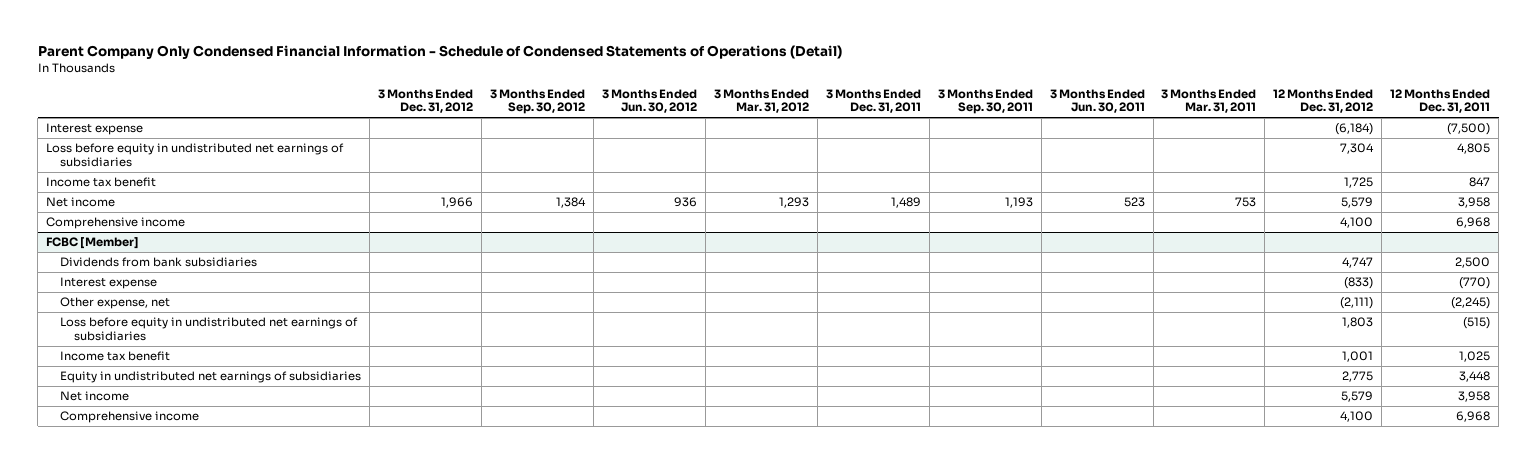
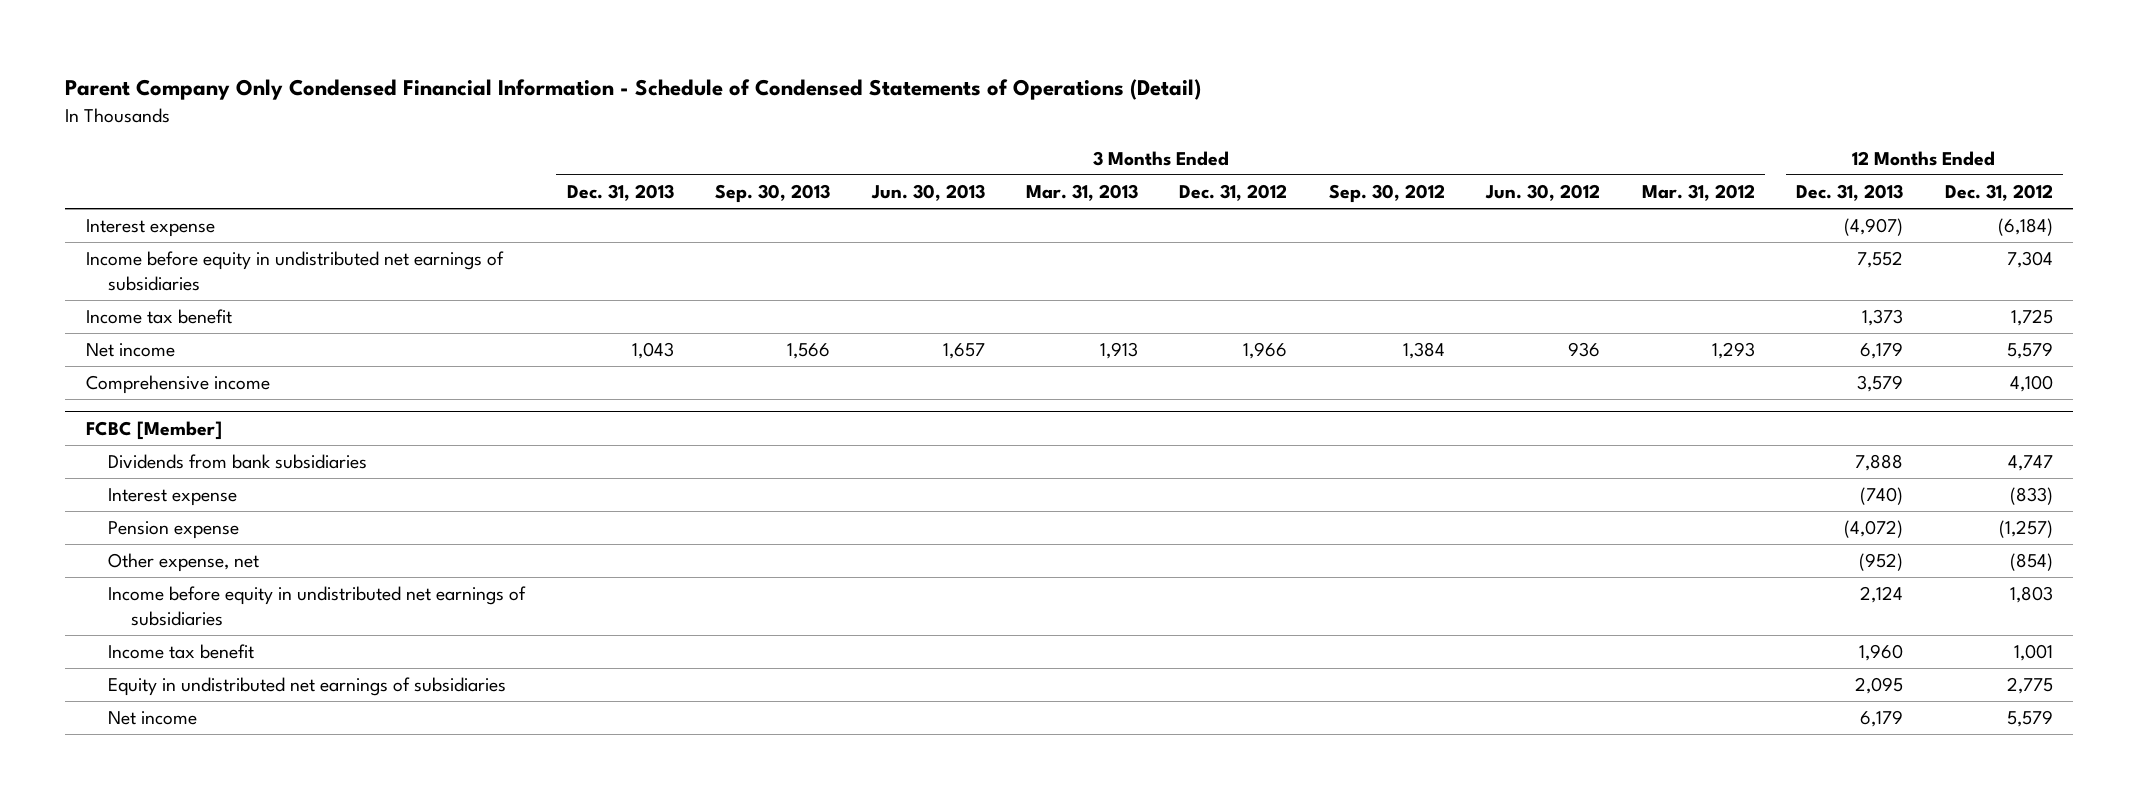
[825,88,921,114] 3 Months Ended Dec. 31, 2011 -> none
[937,88,1033,115] 3 Months Ended Sep. 30, 2011 -> none
[1049,88,1145,114] 3 Months Ended Jun. 30, 2011 -> none
[1161,88,1257,114] 3 Months Ended Mar. 31, 2011 -> none
[1390,88,1491,114] 12 Months Ended Dec. 31, 2011 -> none
none -> [566,184,674,202] Dec. 31, 2013
none -> [715,184,831,204] Sep. 30, 2013
none -> [870,184,985,202] Jun. 30, 2013
none -> [1026,184,1139,202] Mar. 31, 2013
none -> [1796,184,1904,202] Dec. 31, 2013
[46,143,345,167] Loss before equity in undistributed net earnings of subsidiaries -> [85,251,504,292] Income before equity in undistributed net earnings of subsidiaries
none -> [108,521,240,540] Pension expense
[1340,297,1374,310] (2,111) -> [2009,553,2053,572] (854)
[60,317,359,341] Loss before equity in undistributed net earnings of subsidiaries -> [108,586,527,627] Income before equity in undistributed net earnings of subsidiaries
[60,411,200,424] Comprehensive income -> none

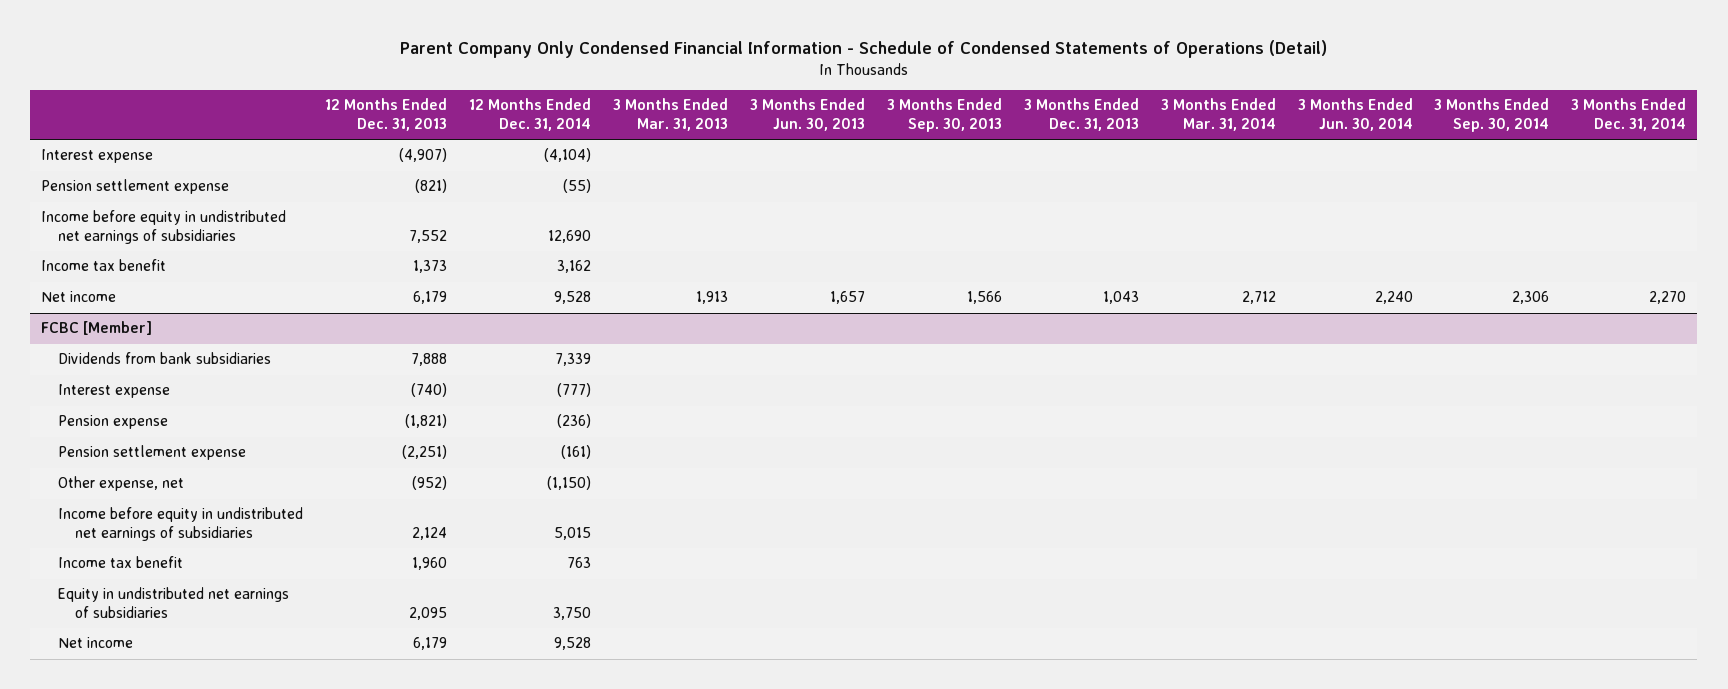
[1179,184,1288,202] Dec. 31, 2012 -> none
[1328,184,1445,204] Sep. 30, 2012 -> none
[1485,184,1601,202] Jun. 30, 2012 -> none
[1641,184,1755,202] Mar. 31, 2012 -> none
[1944,184,2053,202] Dec. 31, 2012 -> none
none -> [468,98,591,132] 12 Months Ended Dec. 31, 2014
none -> [1160,98,1276,132] 3 Months Ended Mar. 31, 2014
none -> [1297,98,1413,132] 3 Months Ended Jun. 30, 2014
none -> [1434,98,1550,133] 3 Months Ended Sep. 30, 2014
none -> [1571,98,1687,132] 3 Months Ended Dec. 31, 2014
none -> [41,179,230,195] Pension settlement expense
[85,375,270,395] Comprehensive income -> none
[1844,520,1904,539] (4,072) -> [404,414,447,429] (1,821)
none -> [57,445,246,461] Pension settlement expense

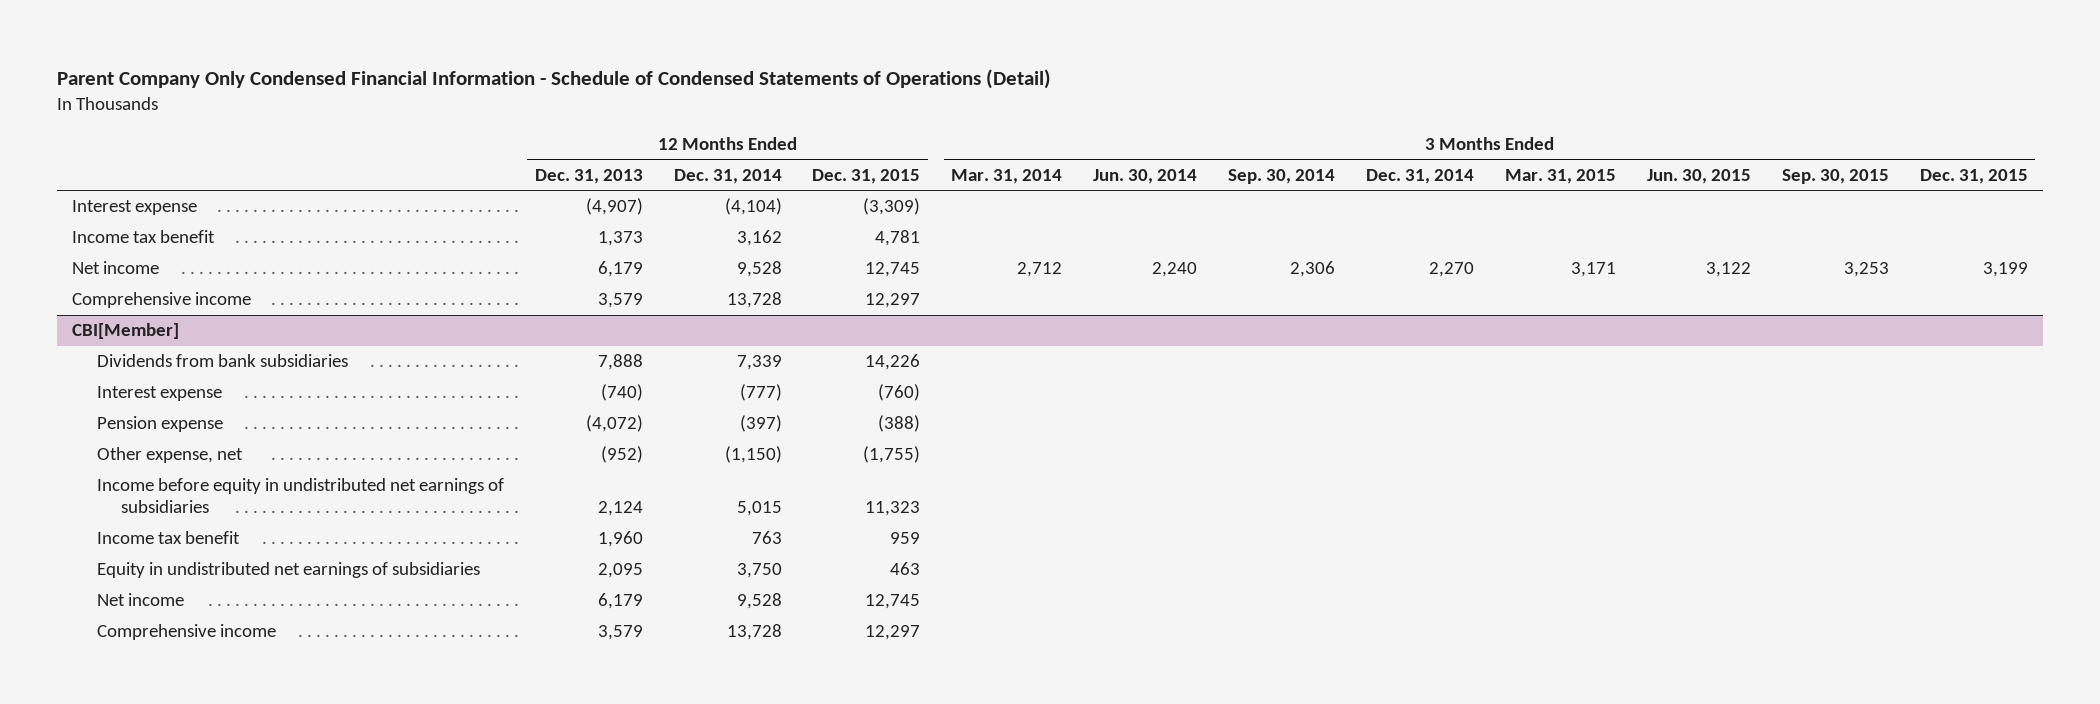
[612,98,728,132] 3 Months Ended Mar. 31, 2013 -> none
[749,98,865,132] 3 Months Ended Jun. 30, 2013 -> none
[886,98,1002,133] 3 Months Ended Sep. 30, 2013 -> none
[1023,98,1139,132] 3 Months Ended Dec. 31, 2013 -> none
none -> [812,168,921,184] Dec. 31, 2015
none -> [1505,168,1617,184] Mar. 31, 2015
none -> [1646,168,1751,184] Jun. 30, 2015
none -> [1781,168,1889,184] Sep. 30, 2015
none -> [1919,168,2028,184] Dec. 31, 2015
[41,179,230,195] Pension settlement expense -> none
[41,210,287,245] Income before equity in undistributed net earnings of subsidiaries -> none
none -> [72,292,252,309] Comprehensive income
[41,321,153,336] FCBC [Member] -> [72,323,180,340] CBI[Member]
[57,445,246,461] Pension settlement expense -> none
[404,414,447,429] (1,821) -> [585,415,643,433] (4,072)
[556,414,591,429] (236) -> [739,415,782,433] (397)
none -> [96,624,276,641] Comprehensive income

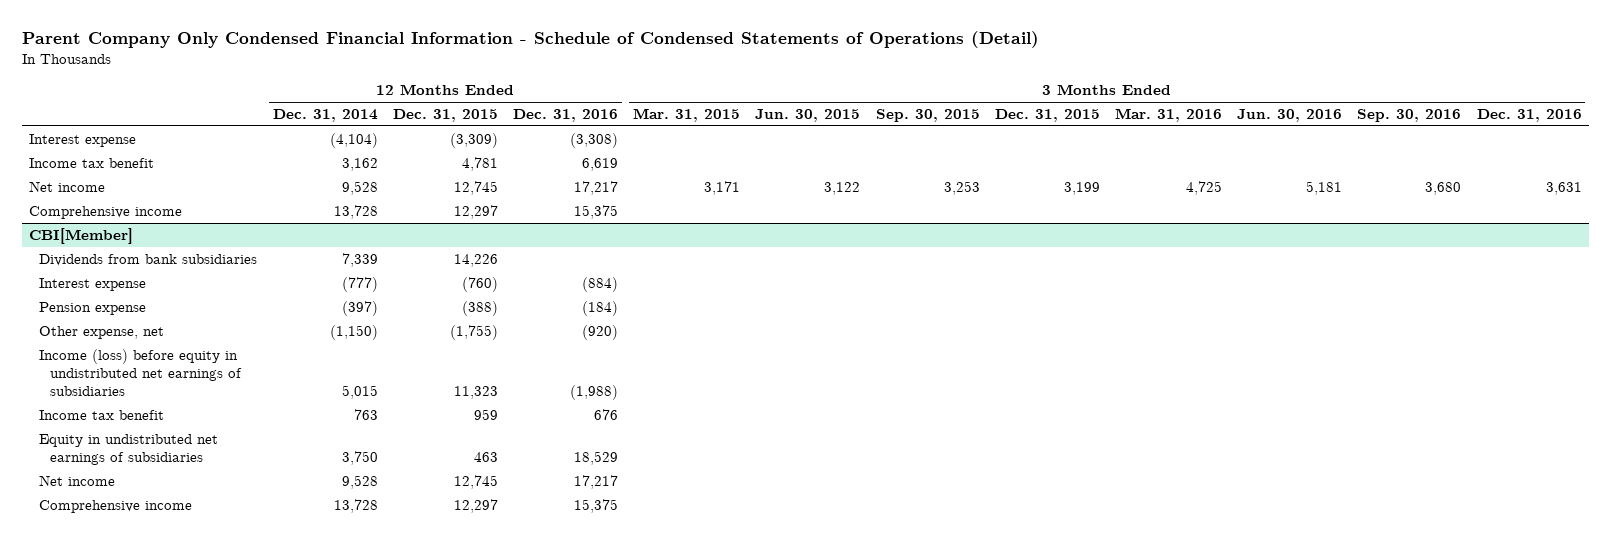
[534,168,643,184] Dec. 31, 2013 -> none
[951,168,1063,184] Mar. 31, 2014 -> none
[1093,168,1198,184] Jun. 30, 2014 -> none
[1228,168,1336,184] Sep. 30, 2014 -> none
[1366,168,1475,184] Dec. 31, 2014 -> none
none -> [513,108,619,122] Dec. 31, 2016
none -> [1114,107,1222,122] Mar. 31, 2016
none -> [1237,108,1343,122] Jun. 30, 2016
none -> [1357,108,1462,122] Sep. 30, 2016
none -> [1476,108,1582,122] Dec. 31, 2016
[96,478,504,514] Income before equity in undistributed net earnings of subsidiaries -> [39,348,242,396] Income (loss) before equity in undistributed net earnings of subsidiaries

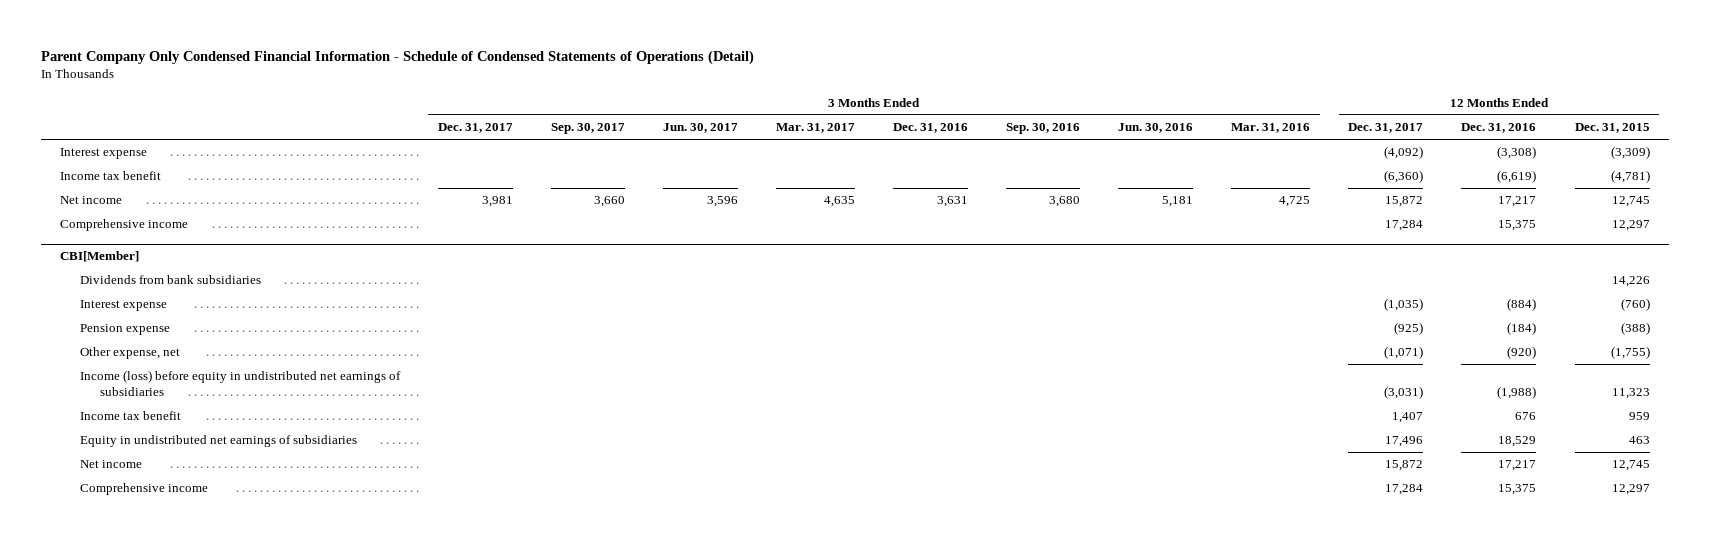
[272,108,378,122] Dec. 31, 2014 -> none
[633,107,741,122] Mar. 31, 2015 -> none
[755,108,861,122] Jun. 30, 2015 -> none
[875,108,980,122] Sep. 30, 2015 -> none
[994,108,1100,122] Dec. 31, 2015 -> none
none -> [437,123,513,134] Dec. 31, 2017
none -> [550,123,625,135] Sep. 30, 2017
none -> [662,123,738,134] Jun. 30, 2017
none -> [776,123,856,134] Mar. 31, 2017
none -> [1348,123,1424,134] Dec. 31, 2017
[461,156,498,171] 4,781 -> [1610,170,1650,184] (4,781)
[582,157,619,171] 6,619 -> [1497,170,1537,184] (6,619)

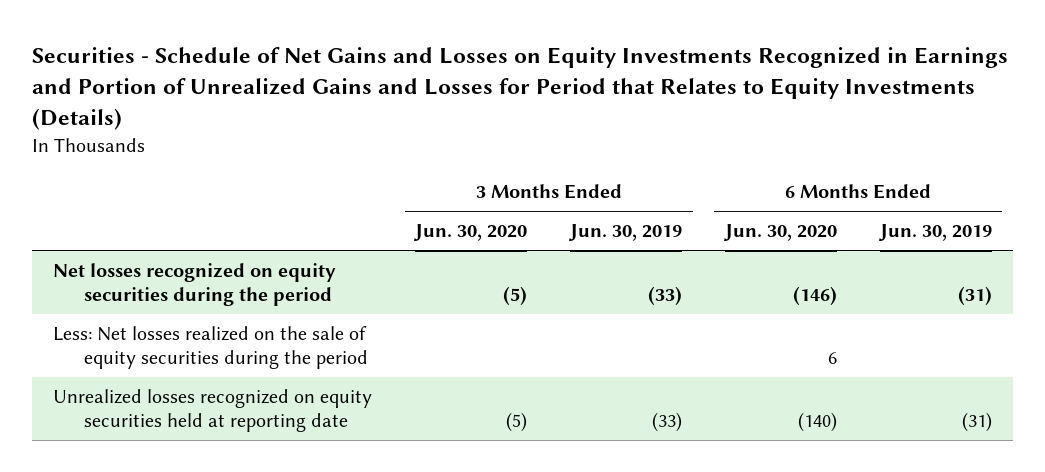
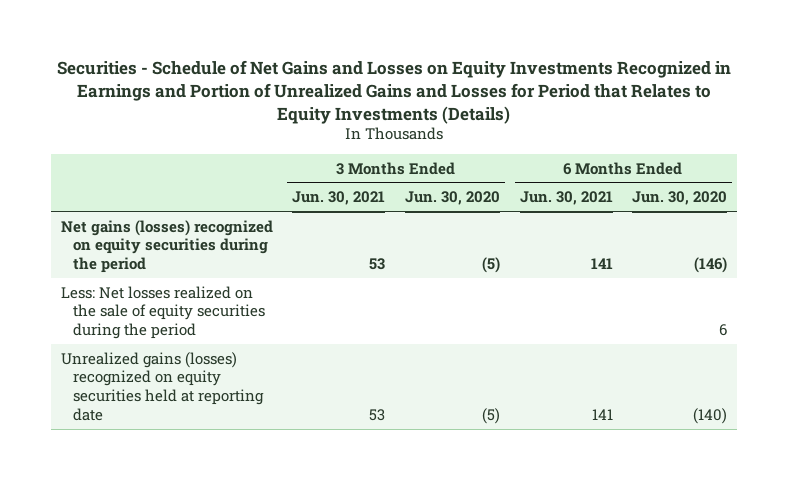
[568,224,683,242] Jun. 30, 2019 -> none
[877,224,992,242] Jun. 30, 2019 -> none
none -> [292,191,386,206] Jun. 30, 2021
none -> [519,191,613,206] Jun. 30, 2021
[53,263,337,307] Net losses recognized on equity securities during the period -> [60,219,273,274] Net gains (losses) recognized on equity securities during the period
[53,389,373,433] Unrealized losses recognized on equity securities held at reporting date -> [60,351,264,422] Unrealized gains (losses) recognized on equity securities held at reporting date

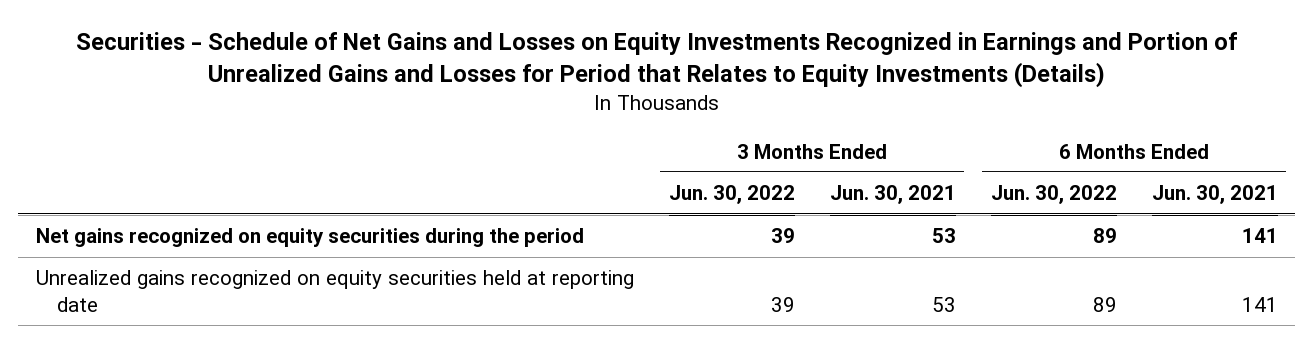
[404,191,500,206] Jun. 30, 2020 -> none
[632,191,728,206] Jun. 30, 2020 -> none
none -> [668,185,795,205] Jun. 30, 2022
none -> [990,185,1117,205] Jun. 30, 2022
[60,285,265,340] Less: Net losses realized on the sale of equity securities during the period -> none
[60,219,273,274] Net gains (losses) recognized on equity securities during the period -> [35,228,584,248] Net gains recognized on equity securities during the period
[60,351,264,422] Unrealized gains (losses) recognized on equity securities held at reporting date -> [35,270,634,312] Unrealized gains recognized on equity securities held at reporting date

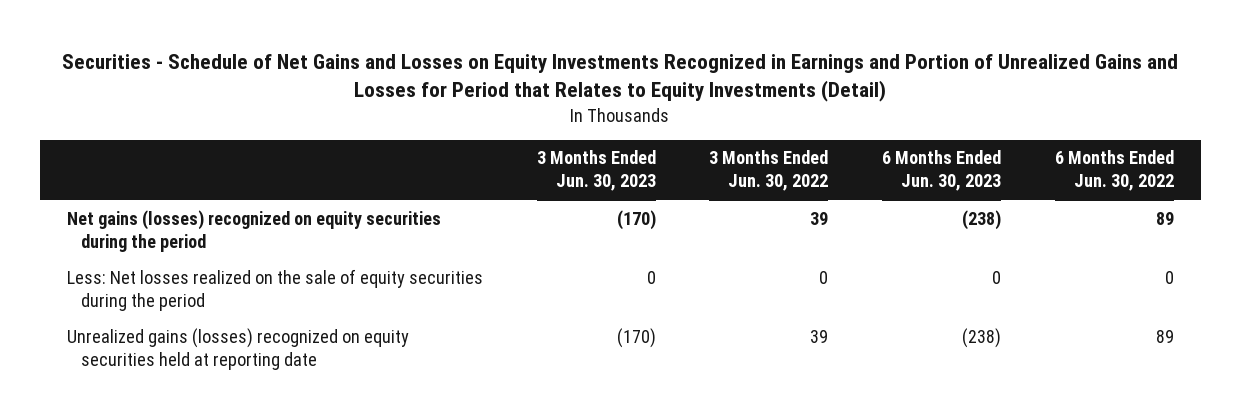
[75,32,1237,89] Securities - Schedule of Net Gains and Losses on Equity Investments Recognized in Earnings and Portion of Unrealized Gains and Losses for Period that Relates to Equity Investments (Details) -> [62,53,1179,102] Securities - Schedule of Net Gains and Losses on Equity Investments Recognized in Earnings and Portion of Unrealized Gains and Losses for Period that Relates to Equity Investments (Detail)
[829,185,956,205] Jun. 30, 2021 -> none
[1151,185,1278,205] Jun. 30, 2021 -> none
none -> [536,150,656,192] 3 Months Ended Jun. 30, 2023
none -> [882,150,1002,192] 6 Months Ended Jun. 30, 2023
[35,228,584,248] Net gains recognized on equity securities during the period -> [67,209,442,252] Net gains (losses) recognized on equity securities during the period
none -> [67,268,484,311] Less: Net losses realized on the sale of equity securities during the period
[35,270,634,312] Unrealized gains recognized on equity securities held at reporting date -> [67,327,410,370] Unrealized gains (losses) recognized on equity securities held at reporting date

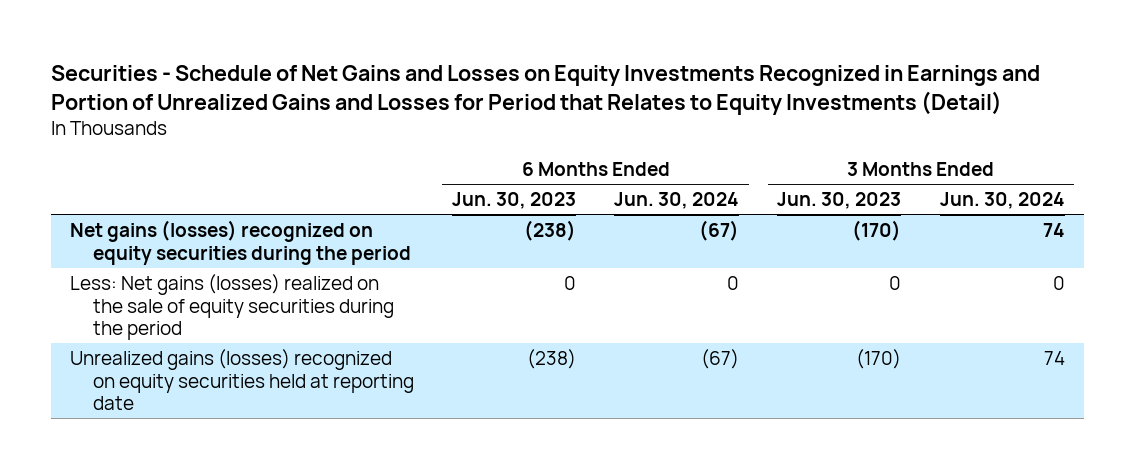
[709,150,829,192] 3 Months Ended Jun. 30, 2022 -> none
[1054,150,1174,192] 6 Months Ended Jun. 30, 2022 -> none
none -> [614,192,740,210] Jun. 30, 2024
none -> [939,192,1065,210] Jun. 30, 2024
[67,268,484,311] Less: Net losses realized on the sale of equity securities during the period -> [70,273,394,341] Less: Net gains (losses) realized on the sale of equity securities during the period

